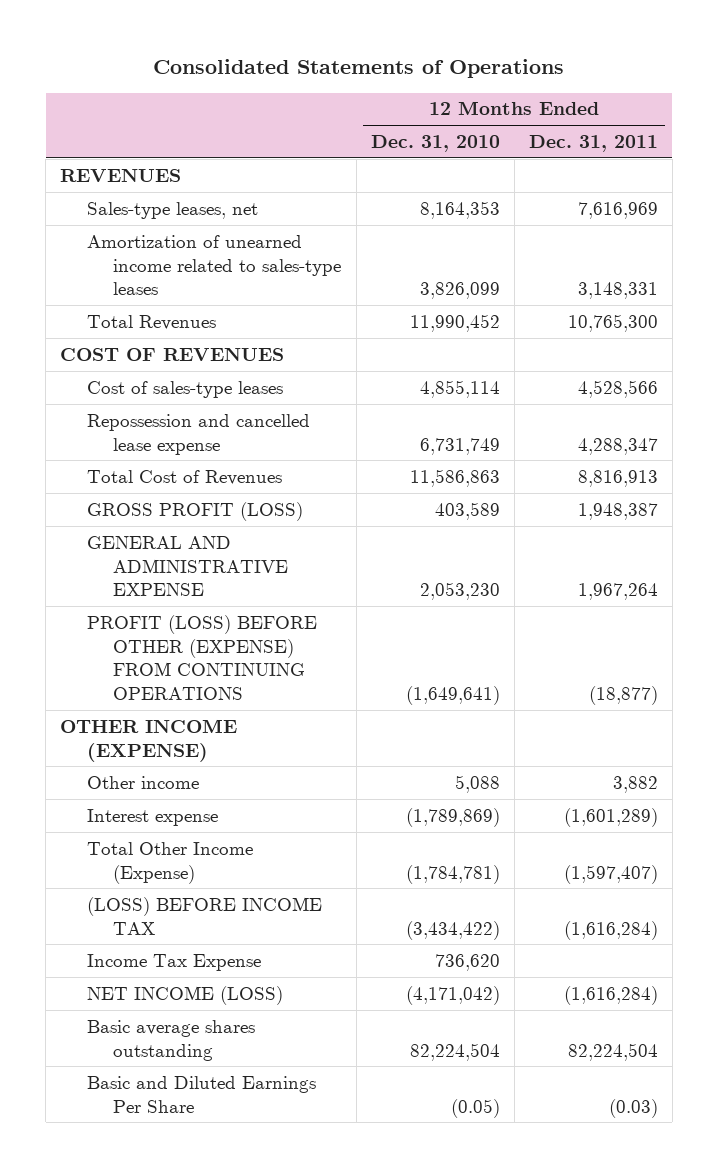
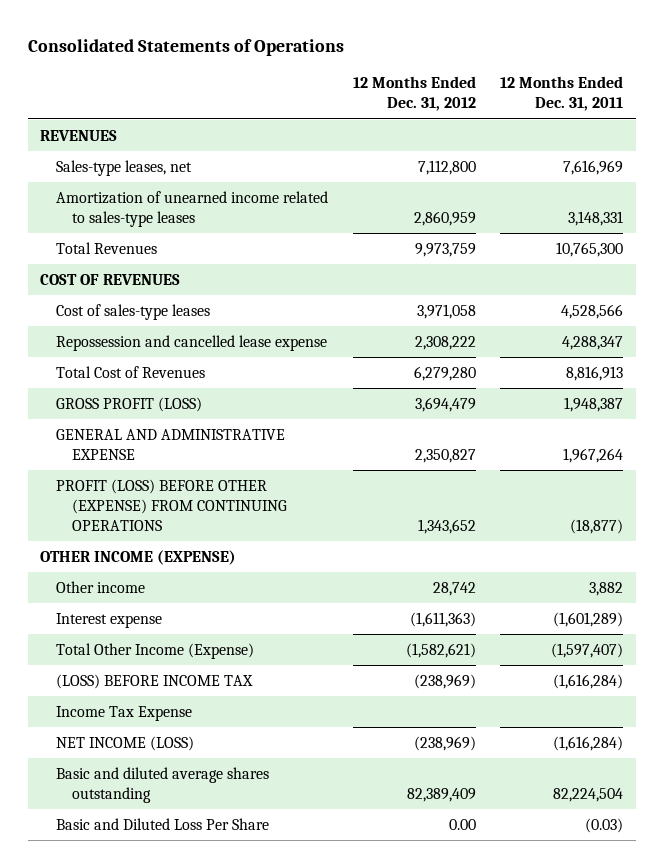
[370,134,500,152] Dec. 31, 2010 -> none
none -> [352,76,476,112] 12 Months Ended Dec. 31, 2012
[86,1019,255,1061] Basic average shares outstanding -> [56,766,270,803] Basic and diluted average shares outstanding
[86,1075,316,1113] Basic and Diluted Earnings Per Share -> [56,817,270,830] Basic and Diluted Loss Per Share

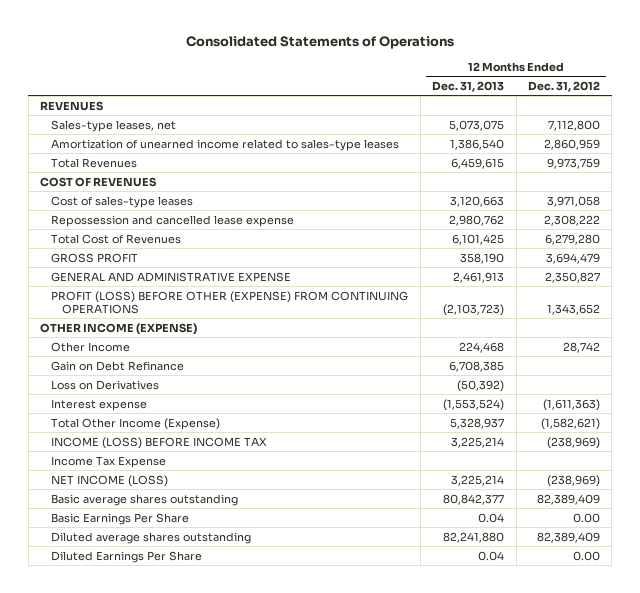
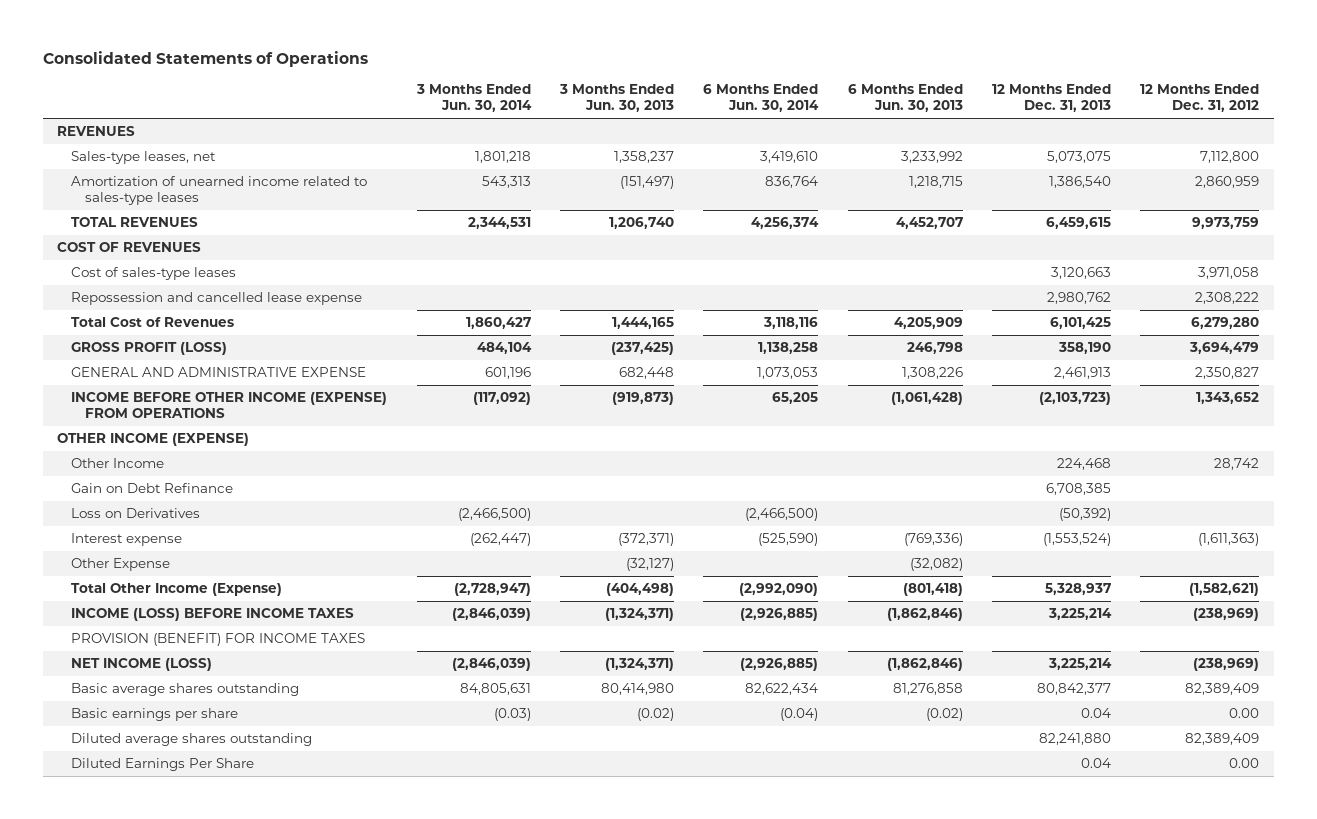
none -> [415,84,532,113] 3 Months Ended Jun. 30, 2014
none -> [558,84,674,113] 3 Months Ended Jun. 30, 2013
none -> [703,84,820,113] 6 Months Ended Jun. 30, 2014
none -> [847,84,963,113] 6 Months Ended Jun. 30, 2013
[51,157,138,168] Total Revenues -> [71,217,199,228] TOTAL REVENUES
[51,252,139,263] GROSS PROFIT -> [71,342,228,356] GROSS PROFIT (LOSS)
[51,290,409,314] PROFIT (LOSS) BEFORE OTHER (EXPENSE) FROM CONTINUING OPERATIONS -> [71,392,388,419] INCOME BEFORE OTHER INCOME (EXPENSE) FROM OPERATIONS
none -> [71,558,171,572] Other Expense
[51,436,268,449] INCOME (LOSS) BEFORE INCOME TAX -> [71,608,355,622] INCOME (LOSS) BEFORE INCOME TAXES
[51,455,167,468] Income Tax Expense -> [71,633,366,647] PROVISION (BENEFIT) FOR INCOME TAXES
[51,512,190,525] Basic Earnings Per Share -> [71,708,239,722] Basic earnings per share

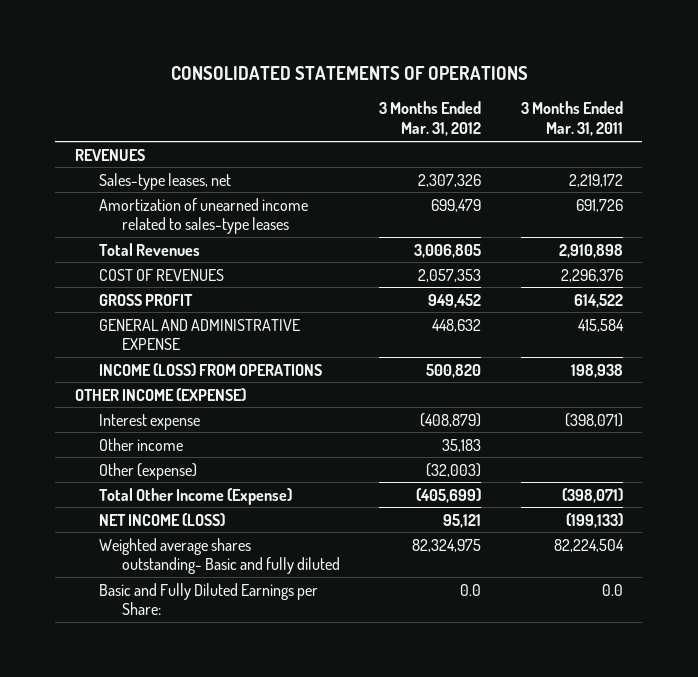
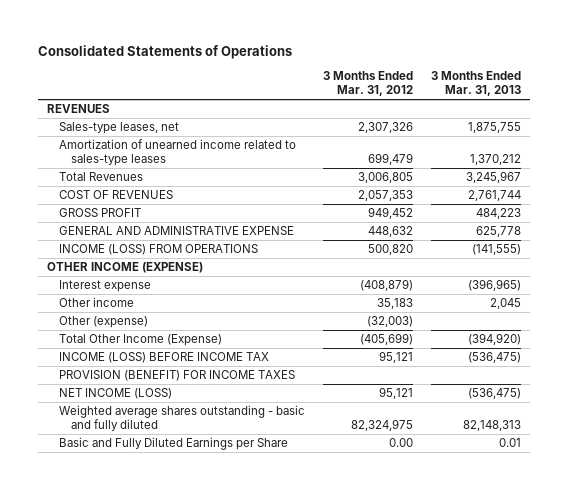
[170,65,528,80] CONSOLIDATED STATEMENTS OF OPERATIONS -> [38,44,293,59] Consolidated Statements of Operations
[520,101,623,137] 3 Months Ended Mar. 31, 2011 -> none
none -> [431,71,522,97] 3 Months Ended Mar. 31, 2013
none -> [59,352,270,364] INCOME (LOSS) BEFORE INCOME TAX
none -> [59,370,296,382] PROVISION (BENEFIT) FOR INCOME TAXES
[98,537,341,575] Weighted average shares outstanding- Basic and fully diluted -> [59,405,306,432] Weighted average shares outstanding - basic and fully diluted
[98,582,318,616] Basic and Fully Diluted Earnings per Share: -> [59,437,289,451] Basic and Fully Diluted Earnings per Share
[460,583,482,596] 0.0 -> [389,438,414,448] 0.00

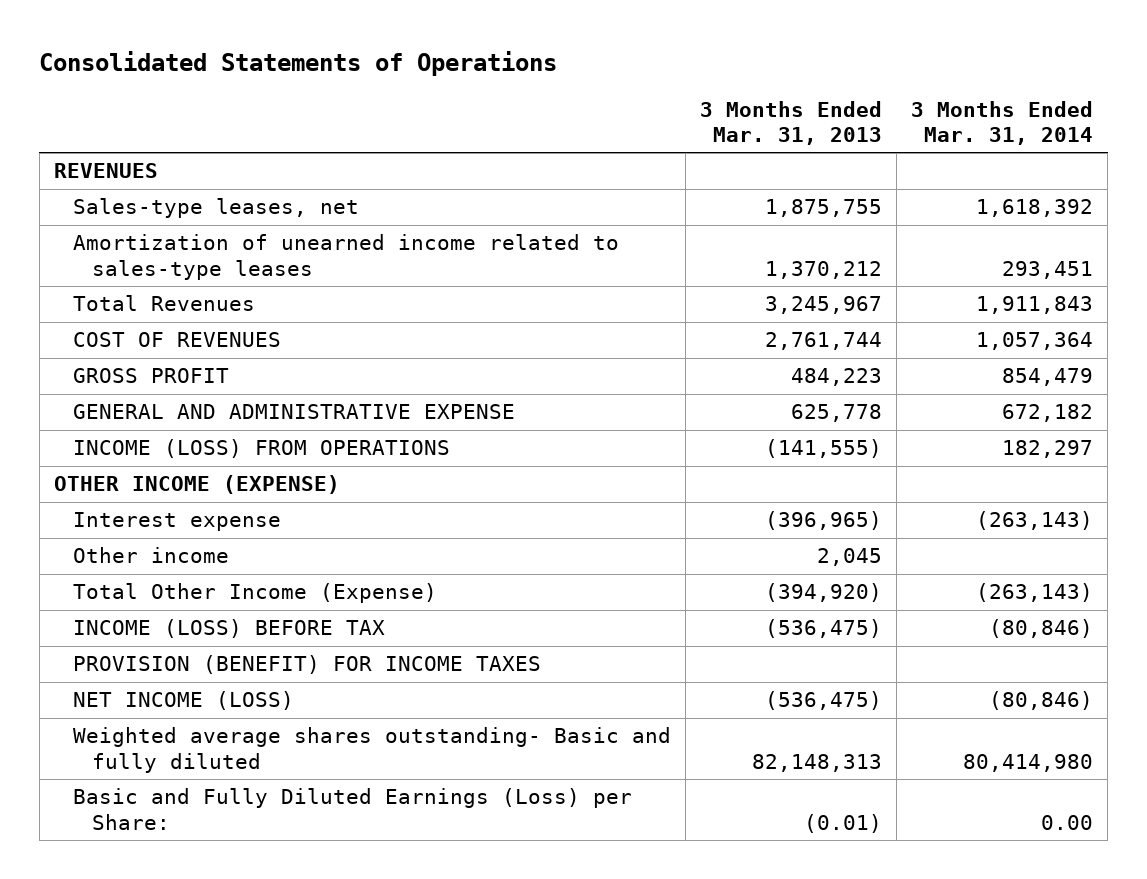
[323,71,414,97] 3 Months Ended Mar. 31, 2012 -> none
none -> [911,100,1094,145] 3 Months Ended Mar. 31, 2014
[59,316,149,329] Other (expense) -> none
[59,352,270,364] INCOME (LOSS) BEFORE INCOME TAX -> [72,619,385,639] INCOME (LOSS) BEFORE TAX
[59,405,306,432] Weighted average shares outstanding - basic and fully diluted -> [72,727,671,773] Weighted average shares outstanding- Basic and fully diluted
[59,437,289,451] Basic and Fully Diluted Earnings per Share -> [72,788,632,830] Basic and Fully Diluted Earnings (Loss) per Share:
[499,438,522,448] 0.01 -> [803,813,882,833] (0.01)

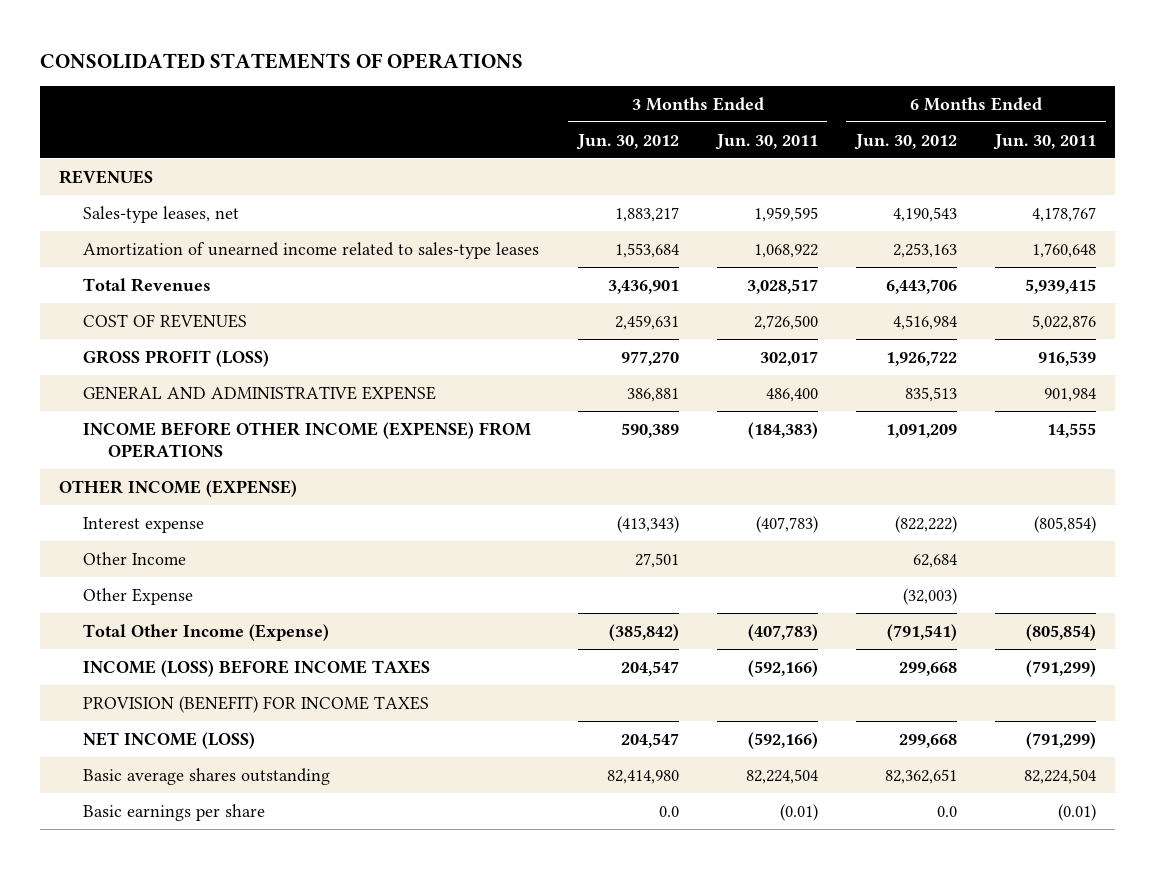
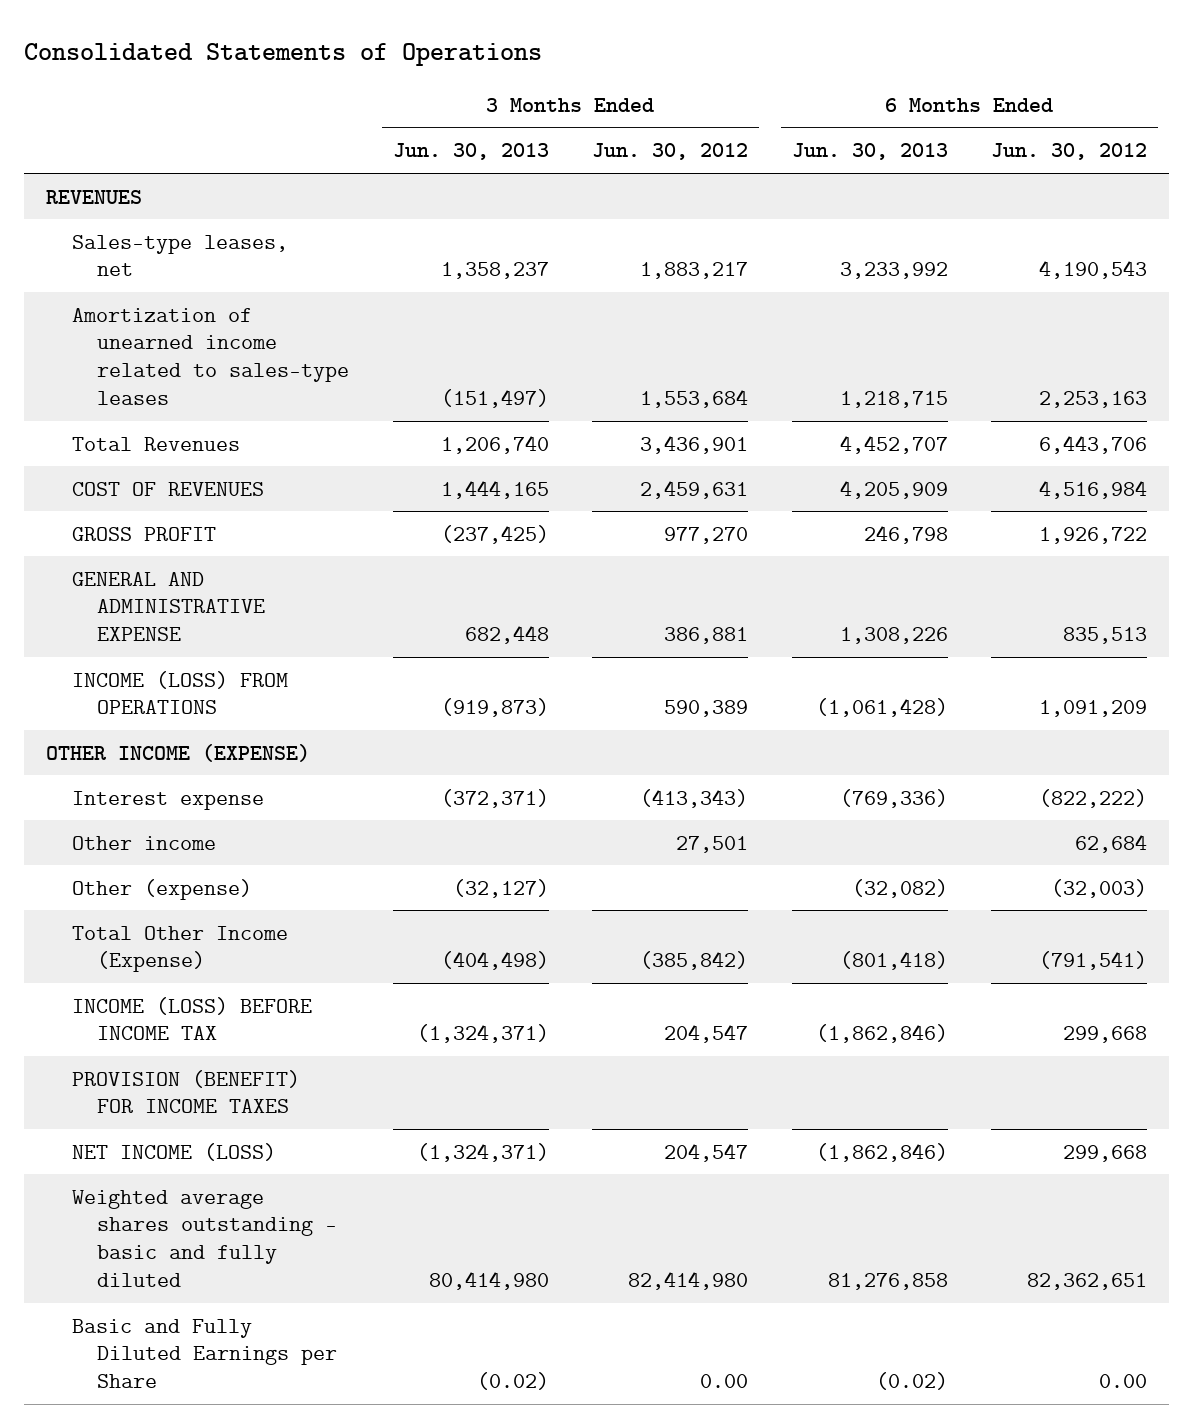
[40,53,524,70] CONSOLIDATED STATEMENTS OF OPERATIONS -> [24,42,543,66] Consolidated Statements of Operations
[714,133,818,150] Jun. 30, 2011 -> none
[993,133,1097,150] Jun. 30, 2011 -> none
none -> [392,143,549,161] Jun. 30, 2013
none -> [791,143,948,161] Jun. 30, 2013
[83,349,270,367] GROSS PROFIT (LOSS) -> [71,526,216,541] GROSS PROFIT
[83,421,532,459] INCOME BEFORE OTHER INCOME (EXPENSE) FROM OPERATIONS -> [71,670,288,715] INCOME (LOSS) FROM OPERATIONS
[83,551,187,565] Other Income -> [71,835,216,850] Other income
[83,587,194,605] Other Expense -> [71,878,252,900] Other (expense)
[83,659,431,677] INCOME (LOSS) BEFORE INCOME TAXES -> [71,996,312,1041] INCOME (LOSS) BEFORE INCOME TAX
[83,767,331,785] Basic average shares outstanding -> [71,1189,338,1288] Weighted average shares outstanding - basic and fully diluted
[83,803,266,821] Basic earnings per share -> [71,1318,338,1389] Basic and Fully Diluted Earnings per Share
[658,805,679,817] 0.0 -> [700,1374,749,1389] 0.00
[936,805,957,817] 0.0 -> [1099,1374,1148,1389] 0.00

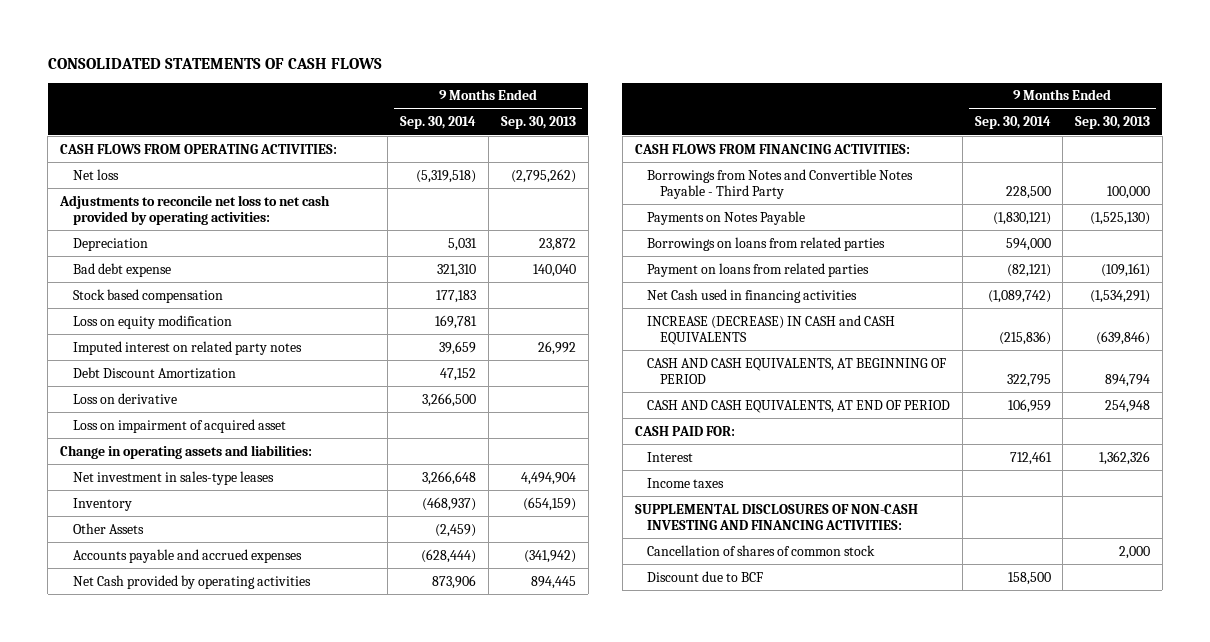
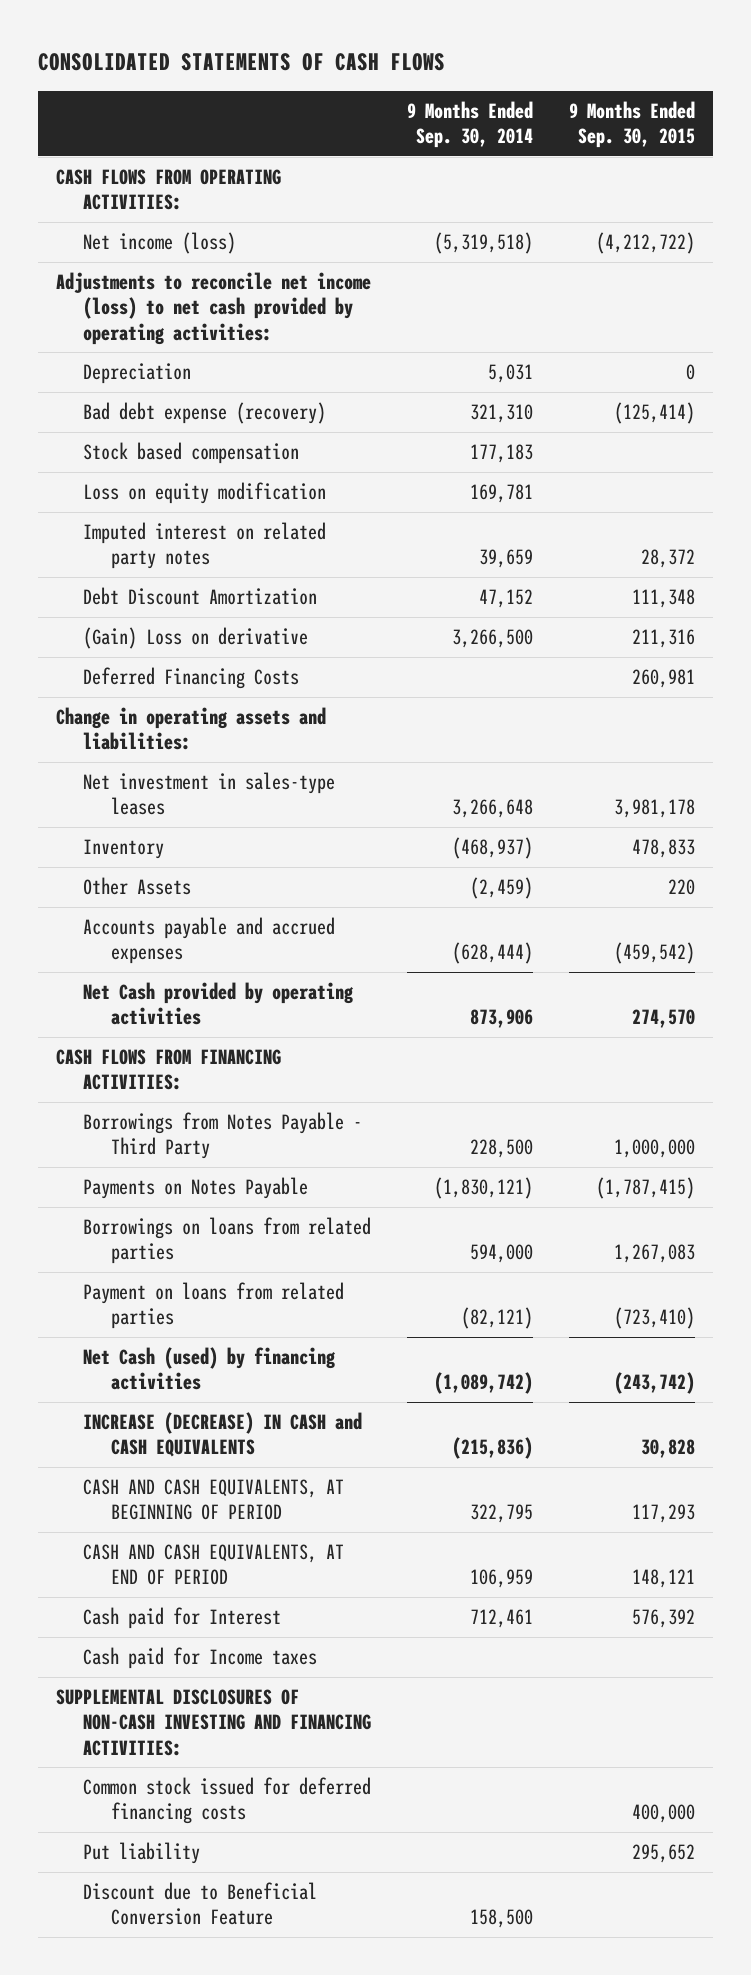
[500,116,576,130] Sep. 30, 2013 -> none
none -> [568,100,695,149] 9 Months Ended Sep. 30, 2015
[72,168,119,180] Net loss -> [83,232,237,255] Net income (loss)
[59,194,331,226] Adjustments to reconcile net loss to net cash provided by operating activities: -> [55,272,371,345] Adjustments to reconcile net income (loss) to net cash provided by operating activities:
[72,262,171,277] Bad debt expense -> [83,402,327,425] Bad debt expense (recovery)
[72,418,286,433] Loss on impairment of acquired asset -> none
[72,392,177,404] Loss on derivative -> [83,627,309,650] (Gain) Loss on derivative
none -> [83,667,300,690] Deferred Financing Costs
[647,168,914,200] Borrowings from Notes and Convertible Notes Payable - Third Party -> [83,1112,363,1160] Borrowings from Notes Payable - Third Party
[647,288,858,303] Net Cash used in financing activities -> [83,1347,337,1391] Net Cash (used) by financing activities
[634,425,735,436] CASH PAID FOR: -> none
[647,451,694,462] Interest -> [83,1607,282,1630] Cash paid for Interest
[647,477,725,488] Income taxes -> [83,1647,318,1670] Cash paid for Income taxes
[647,544,876,556] Cancellation of shares of common stock -> none
none -> [83,1777,372,1825] Common stock issued for deferred financing costs
none -> [83,1842,201,1865] Put liability
[647,570,764,582] Discount due to BCF -> [83,1882,318,1926] Discount due to Beneficial Conversion Feature

